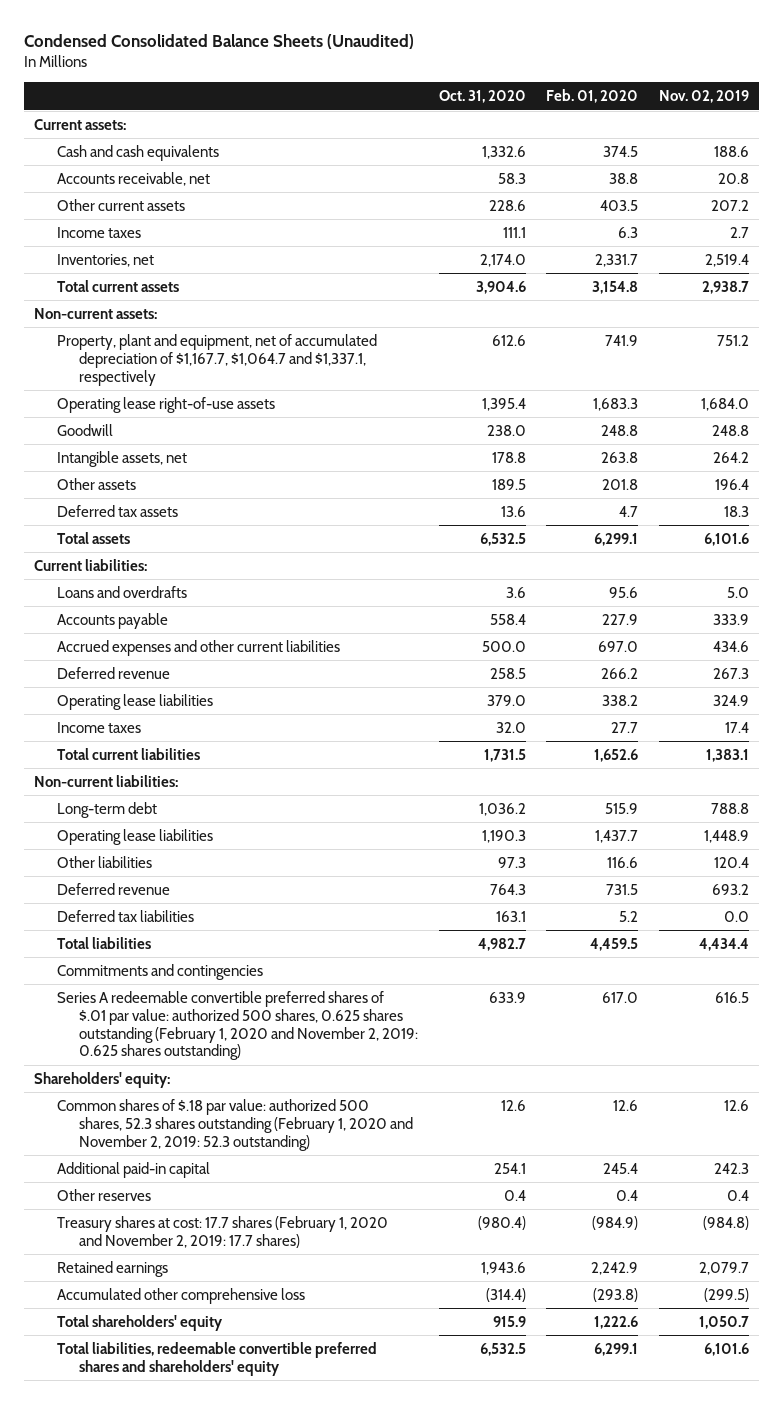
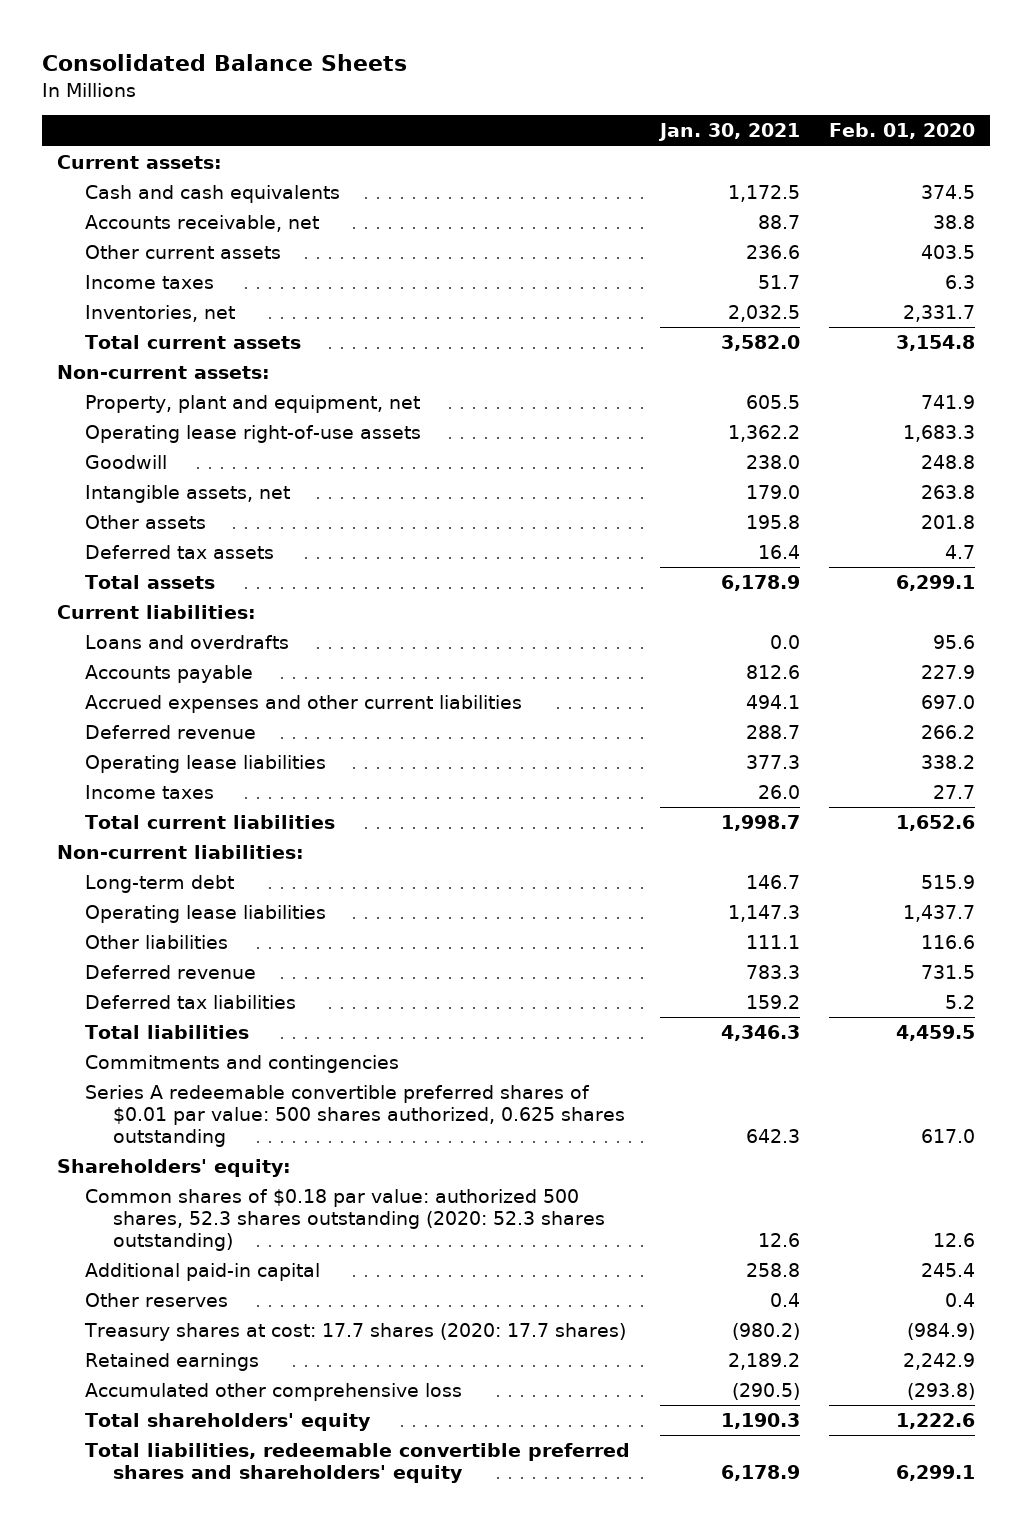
[23,34,414,50] Condensed Consolidated Balance Sheets (Unaudited) -> [42,54,408,72] Consolidated Balance Sheets
[438,90,526,104] Oct. 31, 2020 -> none
[658,90,749,104] Nov. 02, 2019 -> none
none -> [657,123,800,142] Jan. 30, 2021
[56,333,377,386] Property, plant and equipment, net of accumulated depreciation of $1,167.7, $1,064.7 and $1,337.1, respectively -> [85,394,421,413] Property, plant and equipment, net
[56,990,418,1061] Series A redeemable convertible preferred shares of $.01 par value: authorized 500 shares, 0.625 shares outstanding (February 1, 2020 and November 2, 2019: 0.625 shares outstanding) -> [85,1084,626,1148] Series A redeemable convertible preferred shares of $0.01 par value: 500 shares authorized, 0.625 shares outstanding
[56,1098,413,1151] Common shares of $.18 par value: authorized 500 shares, 52.3 shares outstanding (February 1, 2020 and November 2, 2019: 52.3 outstanding) -> [85,1188,606,1252] Common shares of $0.18 par value: authorized 500 shares, 52.3 shares outstanding (2020: 52.3 shares outstanding)
[56,1215,388,1248] Treasury shares at cost: 17.7 shares (February 1, 2020 and November 2, 2019: 17.7 shares) -> [84,1322,627,1341] Treasury shares at cost: 17.7 shares (2020: 17.7 shares)

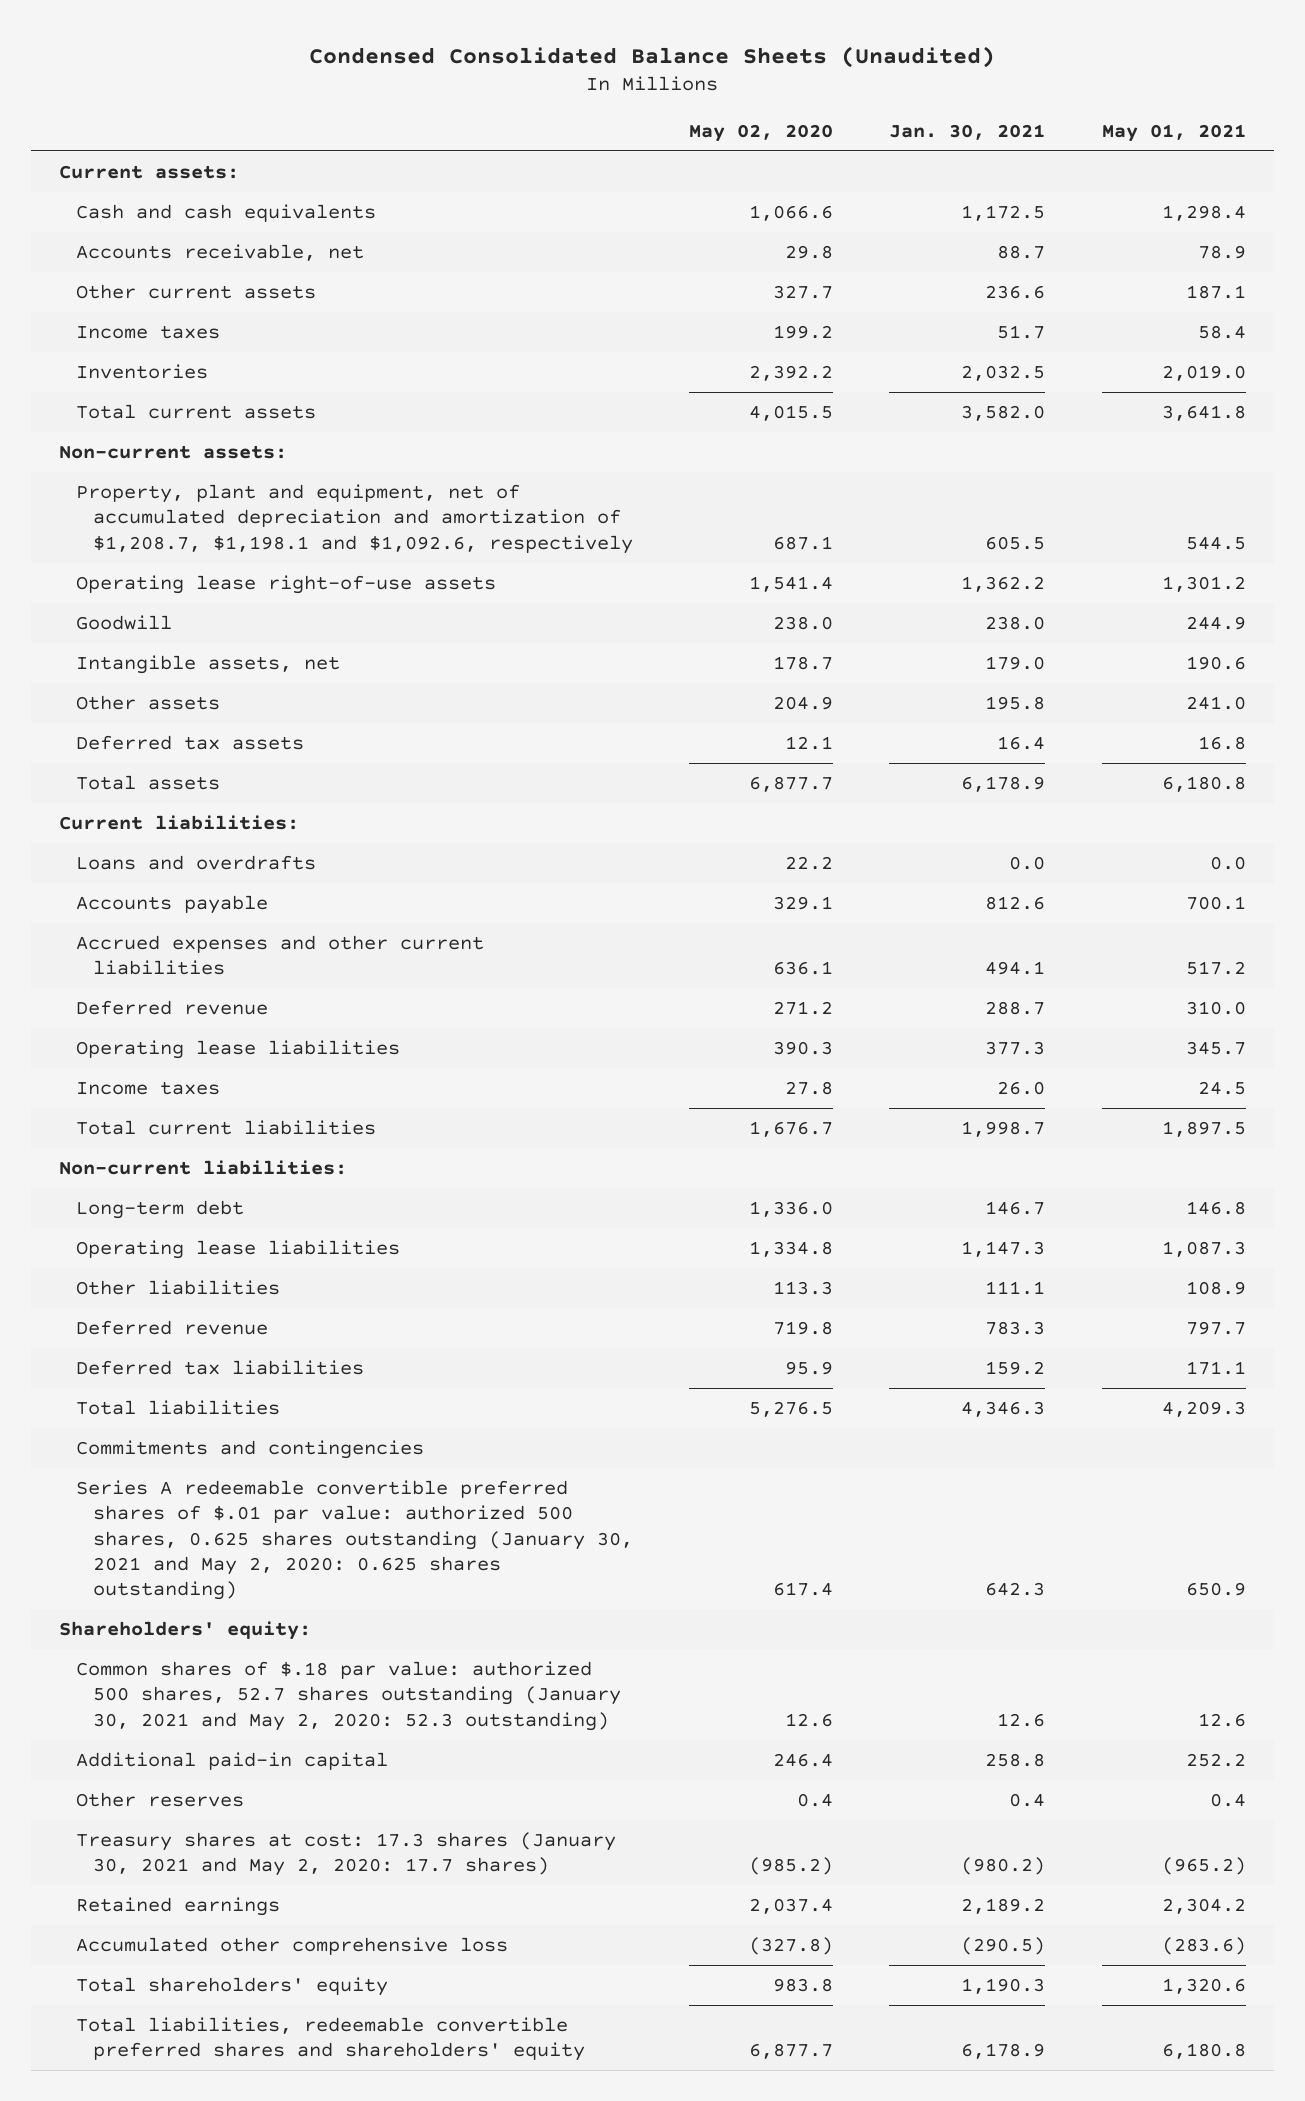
[42,54,408,72] Consolidated Balance Sheets -> [309,45,996,68] Condensed Consolidated Balance Sheets (Unaudited)
[829,123,976,140] Feb. 01, 2020 -> none
none -> [689,123,834,142] May 02, 2020
none -> [1101,123,1246,142] May 01, 2021
[85,304,236,322] Inventories, net -> [76,364,209,380] Inventories
[85,394,421,413] Property, plant and equipment, net -> [76,484,634,554] Property, plant and equipment, net of accumulated depreciation and amortization of $1,208.7, $1,198.1 and $1,092.6, respectively
[85,1084,626,1148] Series A redeemable convertible preferred shares of $0.01 par value: 500 shares authorized, 0.625 shares outstanding -> [76,1480,634,1601] Series A redeemable convertible preferred shares of $.01 par value: authorized 500 shares, 0.625 shares outstanding (January 30, 2021 and May 2, 2020: 0.625 shares outstanding)
[85,1188,606,1252] Common shares of $0.18 par value: authorized 500 shares, 52.3 shares outstanding (2020: 52.3 shares outstanding) -> [76,1661,622,1731] Common shares of $.18 par value: authorized 500 shares, 52.7 shares outstanding (January 30, 2021 and May 2, 2020: 52.3 outstanding)
[84,1322,627,1341] Treasury shares at cost: 17.7 shares (2020: 17.7 shares) -> [76,1832,617,1877] Treasury shares at cost: 17.3 shares (January 30, 2021 and May 2, 2020: 17.7 shares)

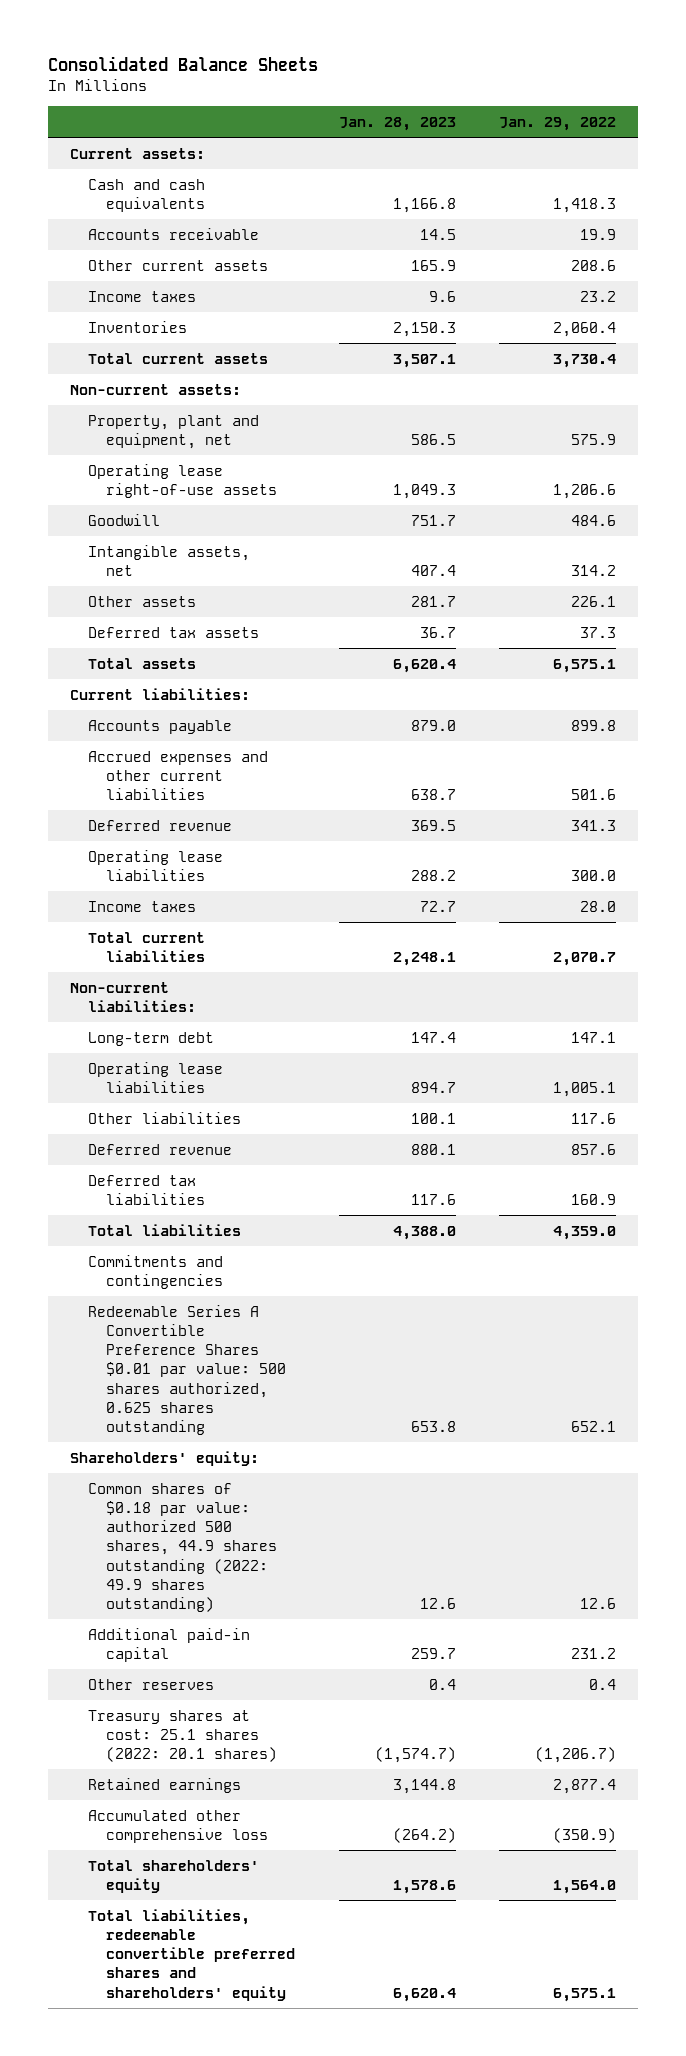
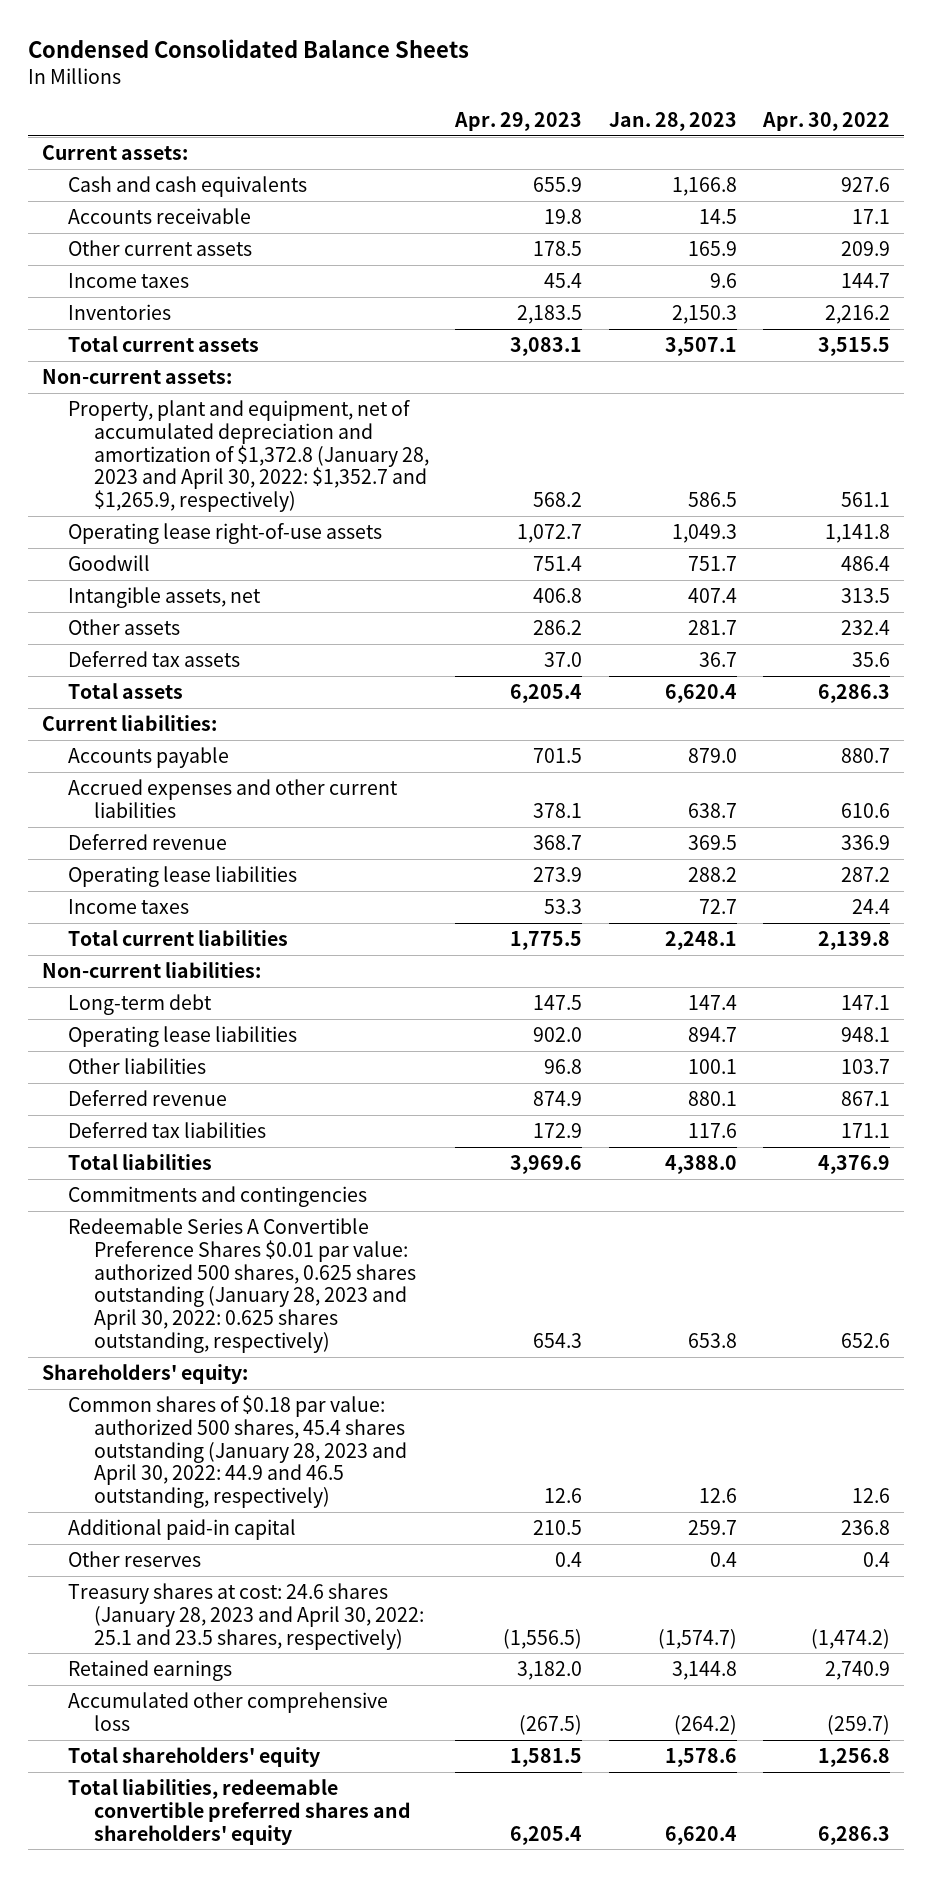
[48,56,319,72] Consolidated Balance Sheets -> [28,39,470,59] Condensed Consolidated Balance Sheets
[499,116,617,131] Jan. 29, 2022 -> none
none -> [454,111,583,131] Apr. 29, 2023
none -> [762,111,891,131] Apr. 30, 2022
[88,414,260,449] Property, plant and equipment, net -> [67,399,429,513] Property, plant and equipment, net of accumulated depreciation and amortization of $1,372.8 (January 28, 2023 and April 30, 2022: $1,352.7 and $1,265.9, respectively)
[88,1304,287,1436] Redeemable Series A Convertible Preference Shares $0.01 par value: 500 shares authorized, 0.625 shares outstanding -> [67,1217,416,1354] Redeemable Series A Convertible Preference Shares $0.01 par value: authorized 500 shares, 0.625 shares outstanding (January 28, 2023 and April 30, 2022: 0.625 shares outstanding, respectively)
[88,1482,278,1613] Common shares of $0.18 par value: authorized 500 shares, 44.9 shares outstanding (2022: 49.9 shares outstanding) -> [67,1394,407,1509] Common shares of $0.18 par value: authorized 500 shares, 45.4 shares outstanding (January 28, 2023 and April 30, 2022: 44.9 and 46.5 outstanding, respectively)
[88,1709,278,1763] Treasury shares at cost: 25.1 shares (2022: 20.1 shares) -> [67,1582,424,1650] Treasury shares at cost: 24.6 shares (January 28, 2023 and April 30, 2022: 25.1 and 23.5 shares, respectively)

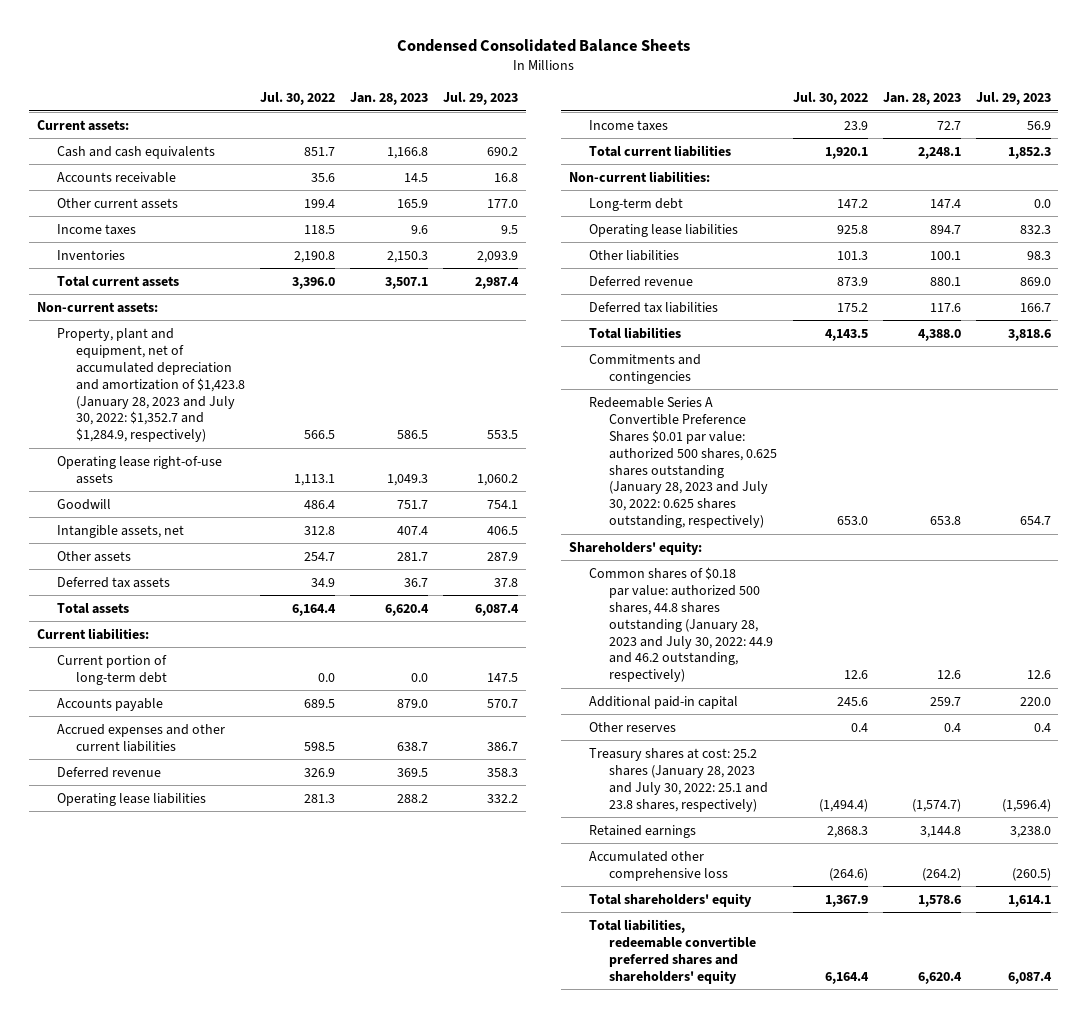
[454,111,583,131] Apr. 29, 2023 -> none
[762,111,891,131] Apr. 30, 2022 -> none
none -> [260,92,336,106] Jul. 30, 2022
none -> [443,92,519,106] Jul. 29, 2023
[67,399,429,513] Property, plant and equipment, net of accumulated depreciation and amortization of $1,372.8 (January 28, 2023 and April 30, 2022: $1,352.7 and $1,265.9, respectively) -> [56,327,246,443] Property, plant and equipment, net of accumulated depreciation and amortization of $1,423.8 (January 28, 2023 and July 30, 2022: $1,352.7 and $1,284.9, respectively)
none -> [56,654,168,685] Current portion of long-term debt
[67,1217,416,1354] Redeemable Series A Convertible Preference Shares $0.01 par value: authorized 500 shares, 0.625 shares outstanding (January 28, 2023 and April 30, 2022: 0.625 shares outstanding, respectively) -> [588,396,777,529] Redeemable Series A Convertible Preference Shares $0.01 par value: authorized 500 shares, 0.625 shares outstanding (January 28, 2023 and July 30, 2022: 0.625 shares outstanding, respectively)
[67,1394,407,1509] Common shares of $0.18 par value: authorized 500 shares, 45.4 shares outstanding (January 28, 2023 and April 30, 2022: 44.9 and 46.5 outstanding, respectively) -> [588,566,773,683] Common shares of $0.18 par value: authorized 500 shares, 44.8 shares outstanding (January 28, 2023 and July 30, 2022: 44.9 and 46.2 outstanding, respectively)
[67,1582,424,1650] Treasury shares at cost: 24.6 shares (January 28, 2023 and April 30, 2022: 25.1 and 23.5 shares, respectively) -> [588,747,768,812] Treasury shares at cost: 25.2 shares (January 28, 2023 and July 30, 2022: 25.1 and 23.8 shares, respectively)

